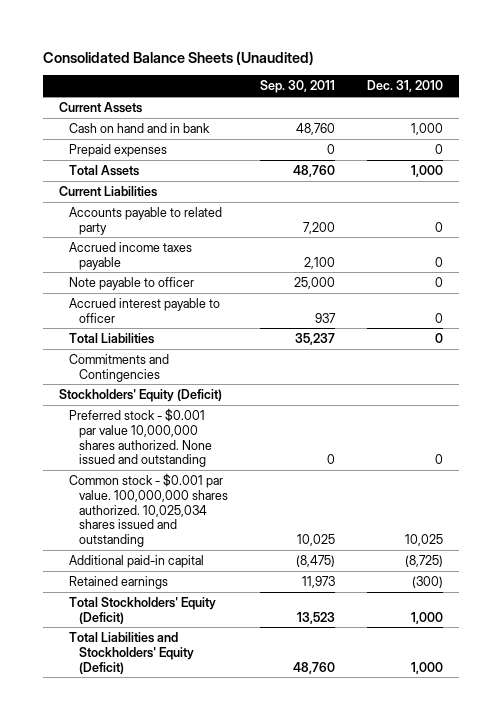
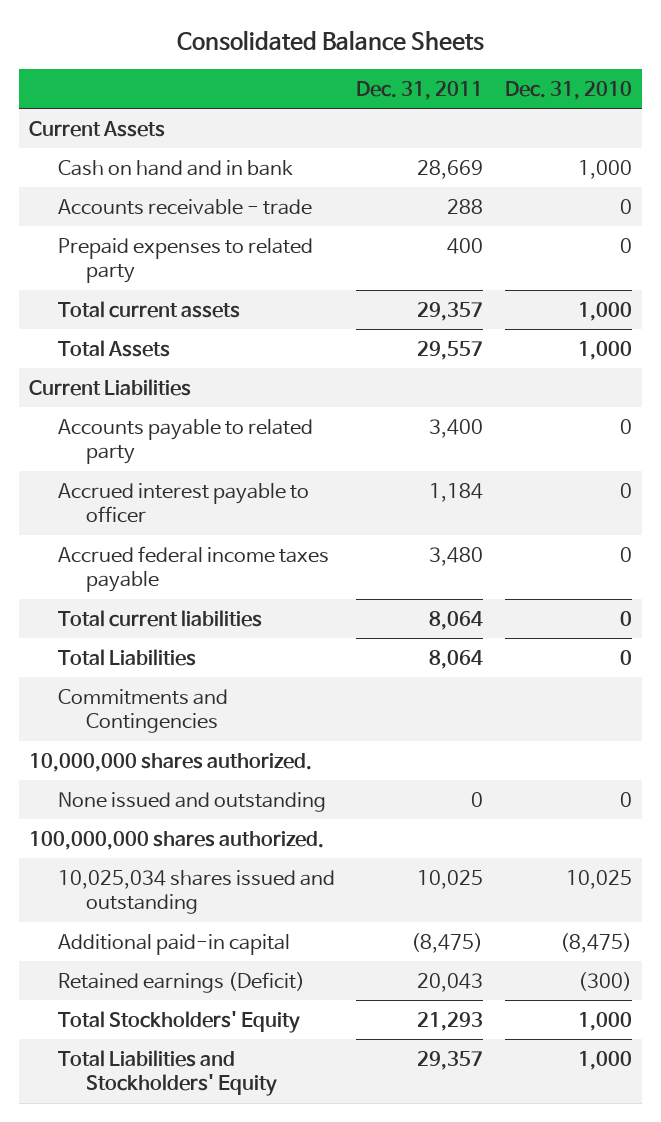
[43,50,315,65] Consolidated Balance Sheets (Unaudited) -> [177,30,485,52] Consolidated Balance Sheets
[259,80,335,94] Sep. 30, 2011 -> none
none -> [356,81,484,101] Dec. 31, 2011
none -> [57,198,312,215] Accounts receivable - trade
[68,143,167,157] Prepaid expenses -> [57,237,313,284] Prepaid expenses to related party
none -> [57,300,240,318] Total current assets
[68,241,192,270] Accrued income taxes payable -> none
[68,276,194,290] Note payable to officer -> none
none -> [57,545,329,593] Accrued federal income taxes payable
none -> [57,609,262,627] Total current liabilities
[59,388,223,402] Stockholders' Equity (Deficit) -> none
[68,407,212,468] Preferred stock - $0.001 par value 10,000,000 shares authorized. None issued and outstanding -> none
none -> [29,752,313,772] 10,000,000 shares authorized.
none -> [57,791,326,812] None issued and outstanding
none -> [29,830,325,850] 100,000,000 shares authorized.
[68,472,228,548] Common stock - $0.001 par value. 100,000,000 shares authorized. 10,025,034 shares issued and outstanding -> [57,869,335,915] 10,025,034 shares issued and outstanding
[404,554,443,567] (8,725) -> [559,932,632,953] (8,475)
[68,575,168,589] Retained earnings -> [57,971,305,993] Retained earnings (Deficit)
[68,596,216,624] Total Stockholders' Equity (Deficit) -> [57,1010,300,1033] Total Stockholders' Equity
[68,631,194,674] Total Liabilities and Stockholders' Equity (Deficit) -> [57,1049,278,1097] Total Liabilities and Stockholders' Equity

